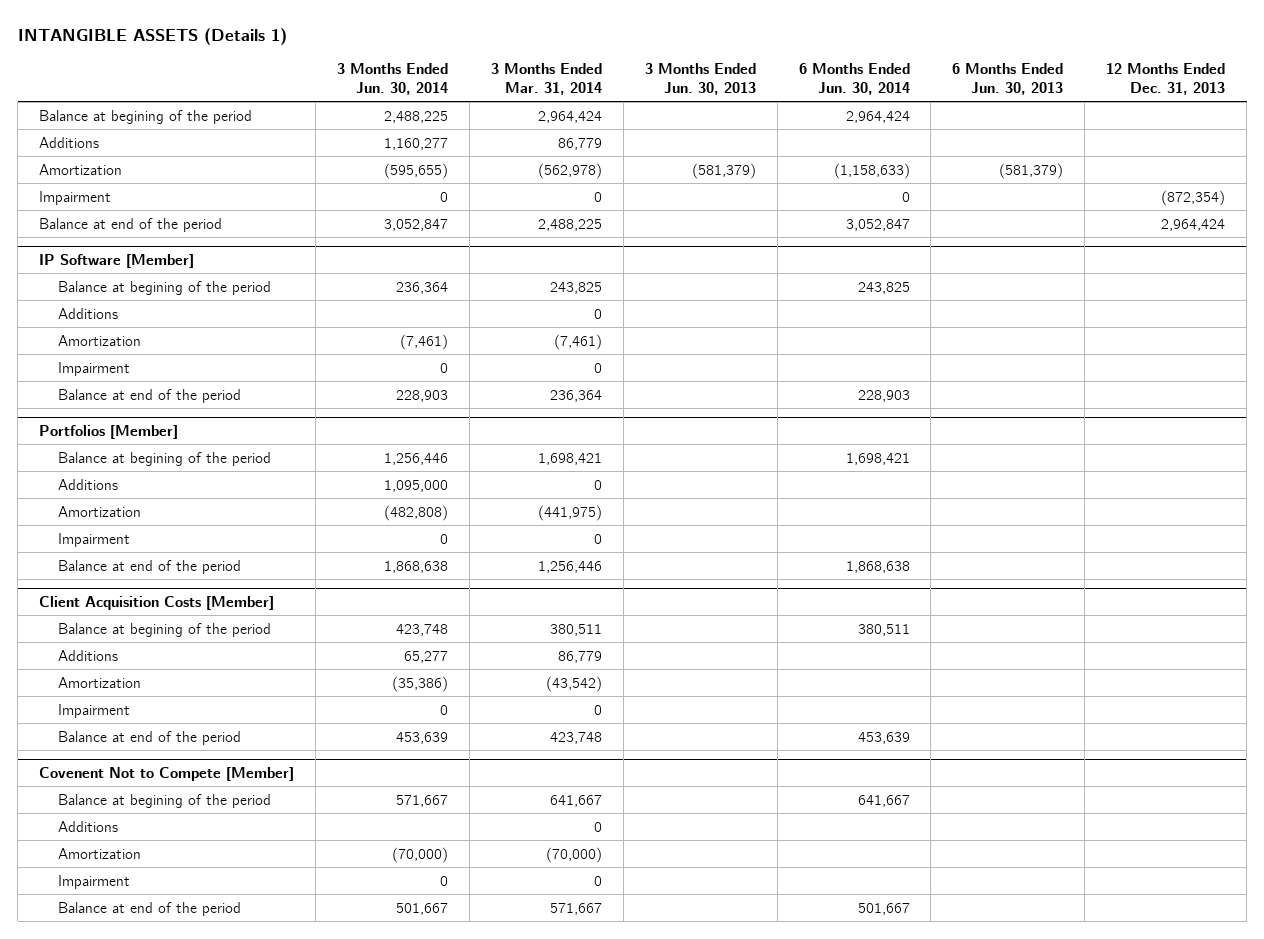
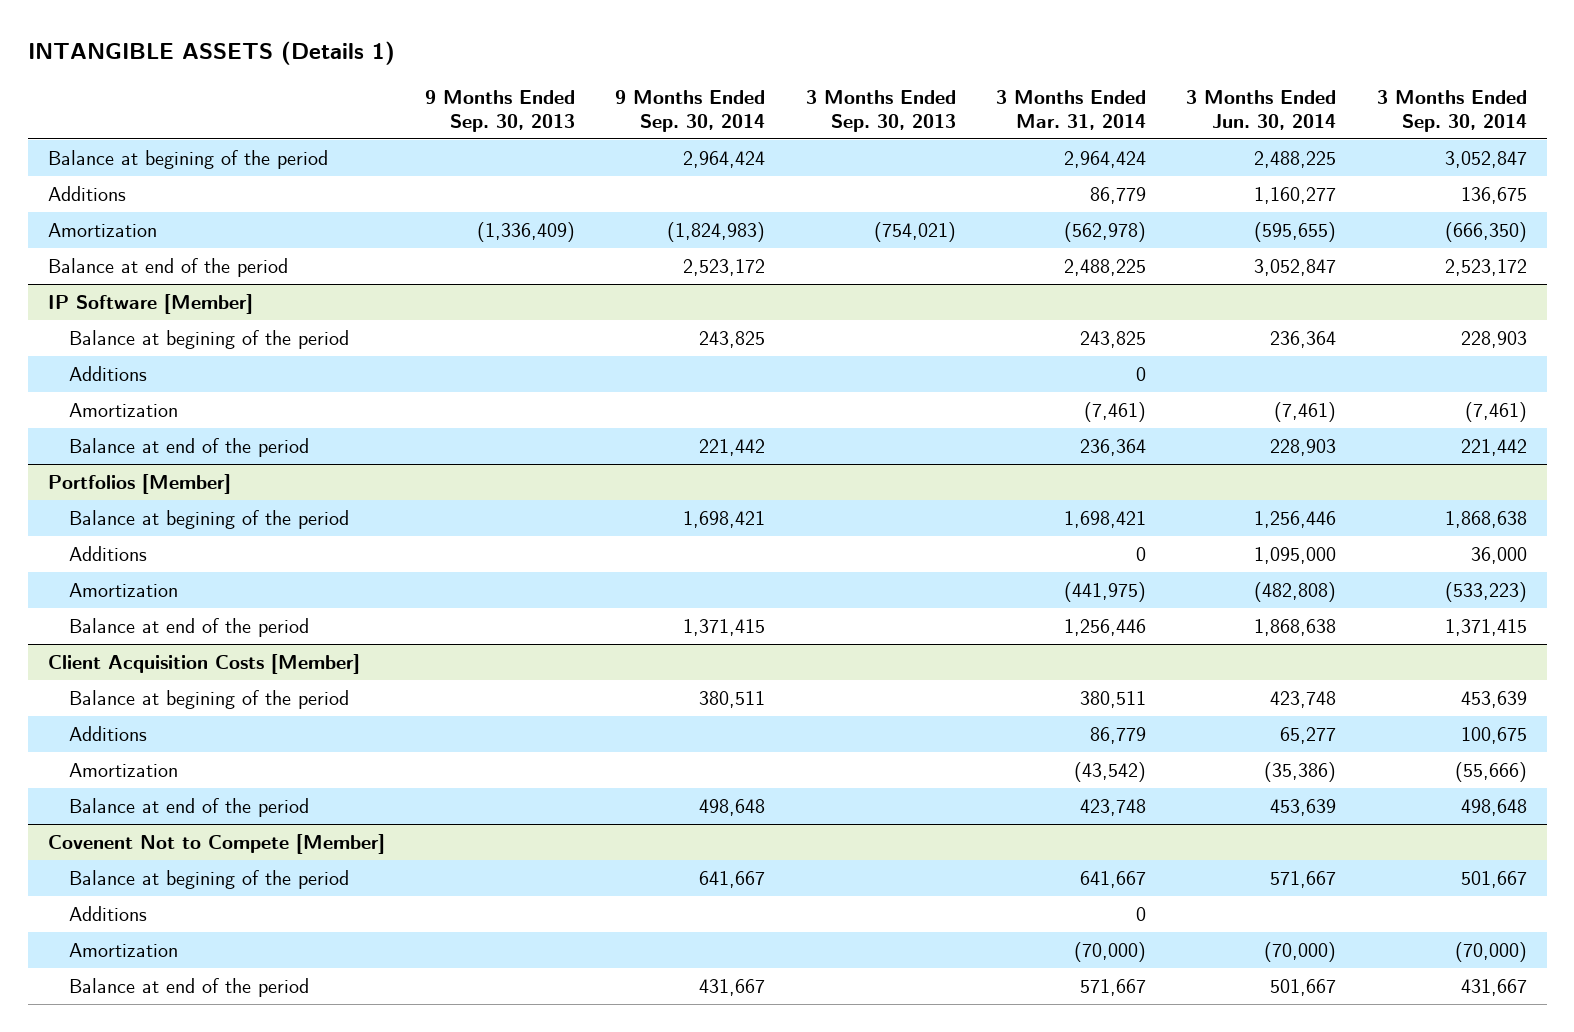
[644,63,756,95] 3 Months Ended Jun. 30, 2013 -> none
[798,63,910,95] 6 Months Ended Jun. 30, 2014 -> none
[952,63,1064,95] 6 Months Ended Jun. 30, 2013 -> none
[1106,63,1226,95] 12 Months Ended Dec. 31, 2013 -> none
none -> [425,90,576,132] 9 Months Ended Sep. 30, 2013
none -> [615,90,766,132] 9 Months Ended Sep. 30, 2014
none -> [805,90,956,132] 3 Months Ended Sep. 30, 2013
none -> [1376,90,1527,132] 3 Months Ended Sep. 30, 2014
[39,190,112,205] Impairment -> none
[58,361,131,376] Impairment -> none
[58,532,131,547] Impairment -> none
[58,703,131,718] Impairment -> none
[58,874,131,889] Impairment -> none

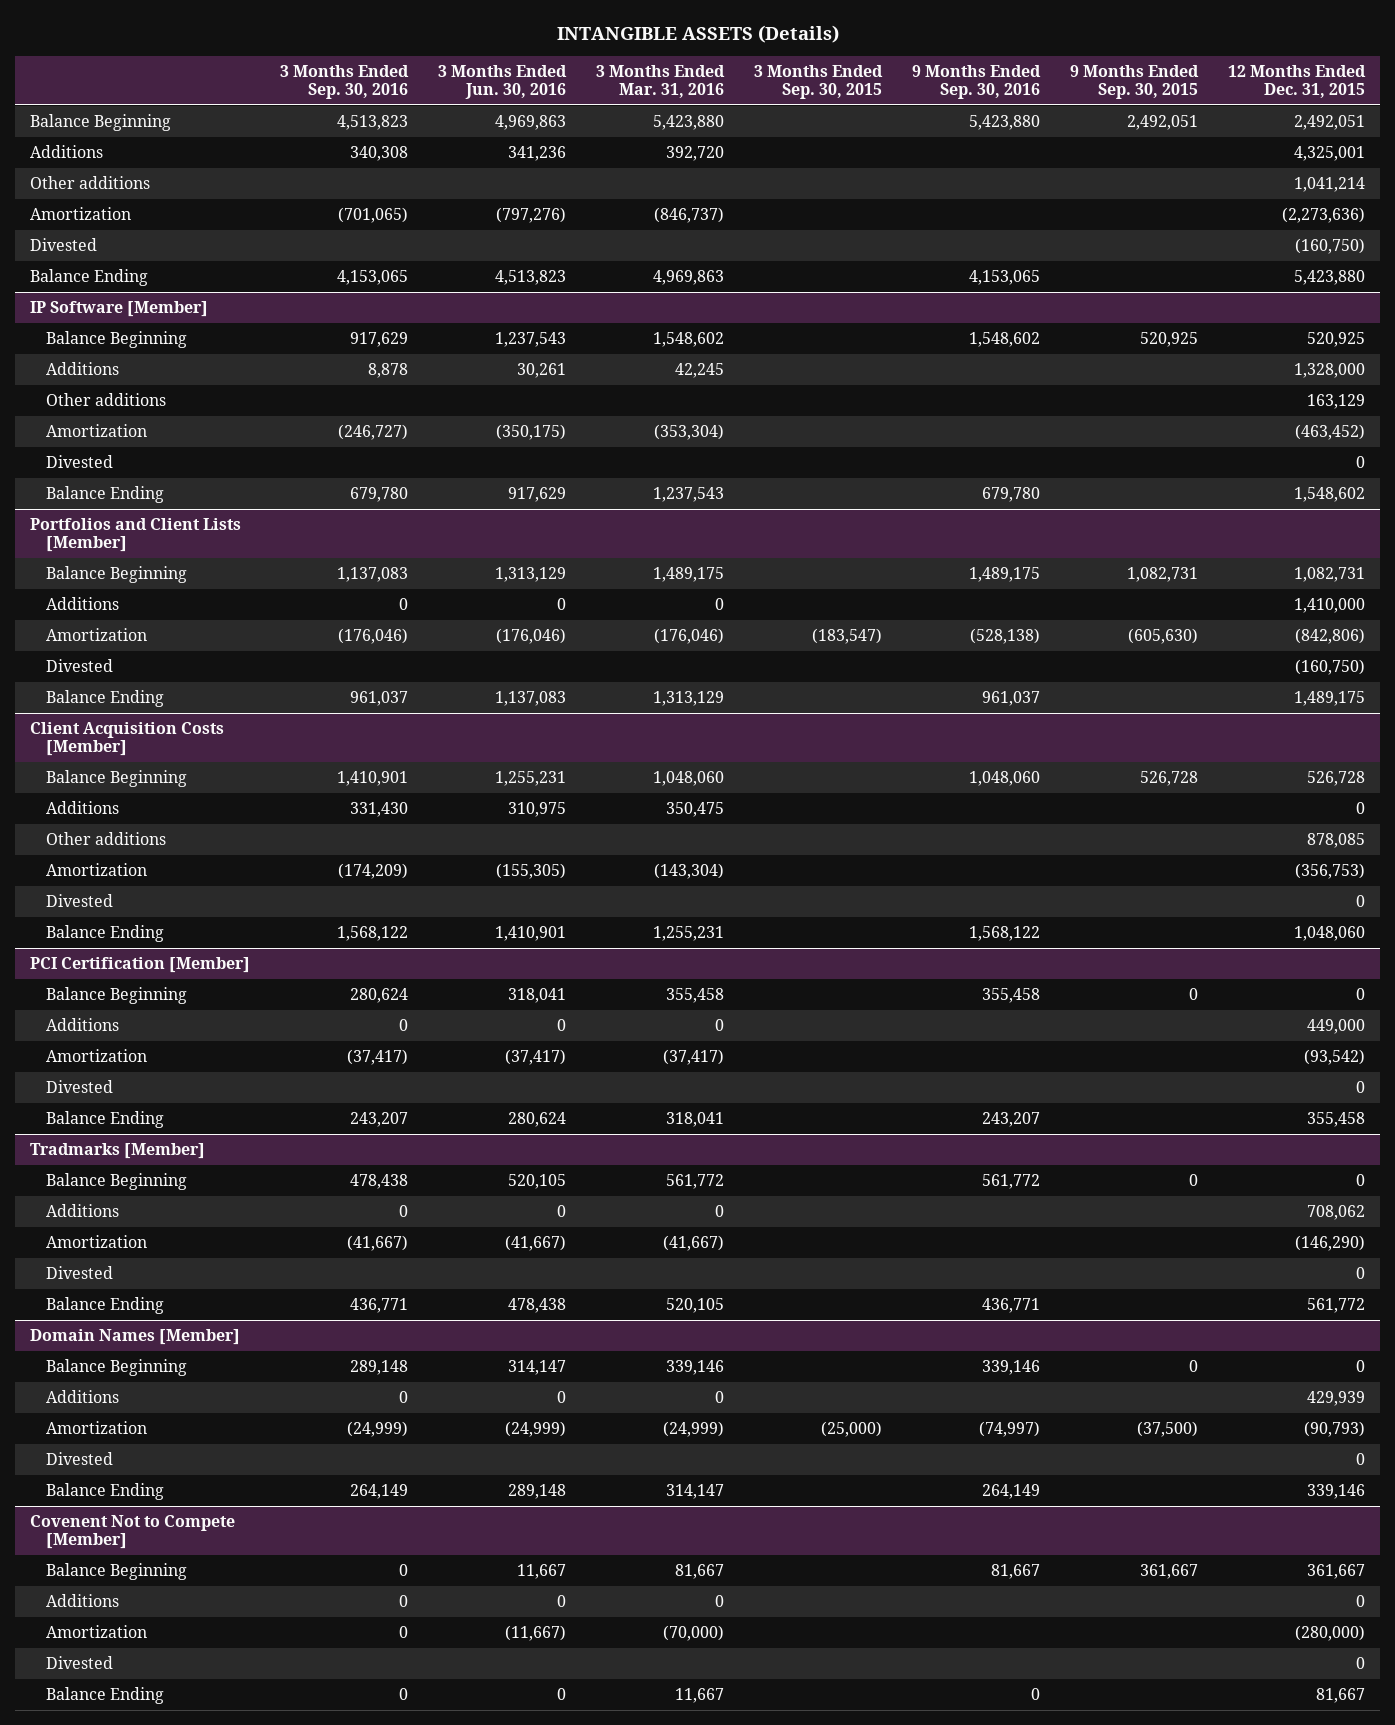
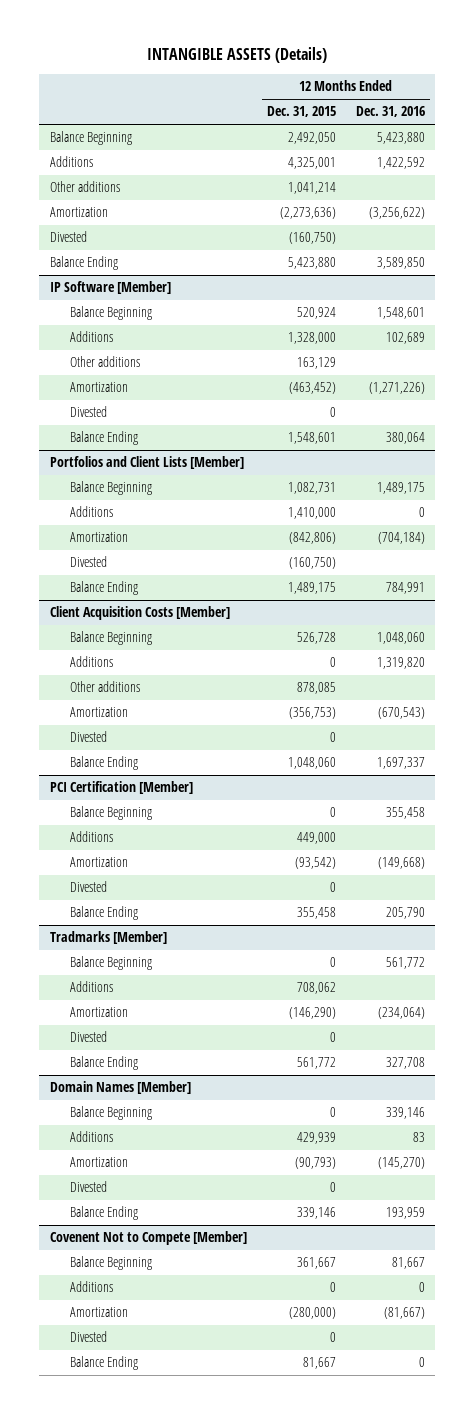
[280,65,410,100] 3 Months Ended Sep. 30, 2016 -> none
[438,65,568,100] 3 Months Ended Jun. 30, 2016 -> none
[596,65,726,99] 3 Months Ended Mar. 31, 2016 -> none
[754,65,884,100] 3 Months Ended Sep. 30, 2015 -> none
[912,65,1042,100] 9 Months Ended Sep. 30, 2016 -> none
[1069,65,1199,100] 9 Months Ended Sep. 30, 2015 -> none
none -> [355,106,425,118] Dec. 31, 2016
[1293,115,1365,131] 2,492,051 -> [287,132,336,145] 2,492,050
[1306,332,1365,348] 520,925 -> [296,307,336,320] 520,924
[1293,487,1365,503] 1,548,602 -> [287,432,336,445] 1,548,601

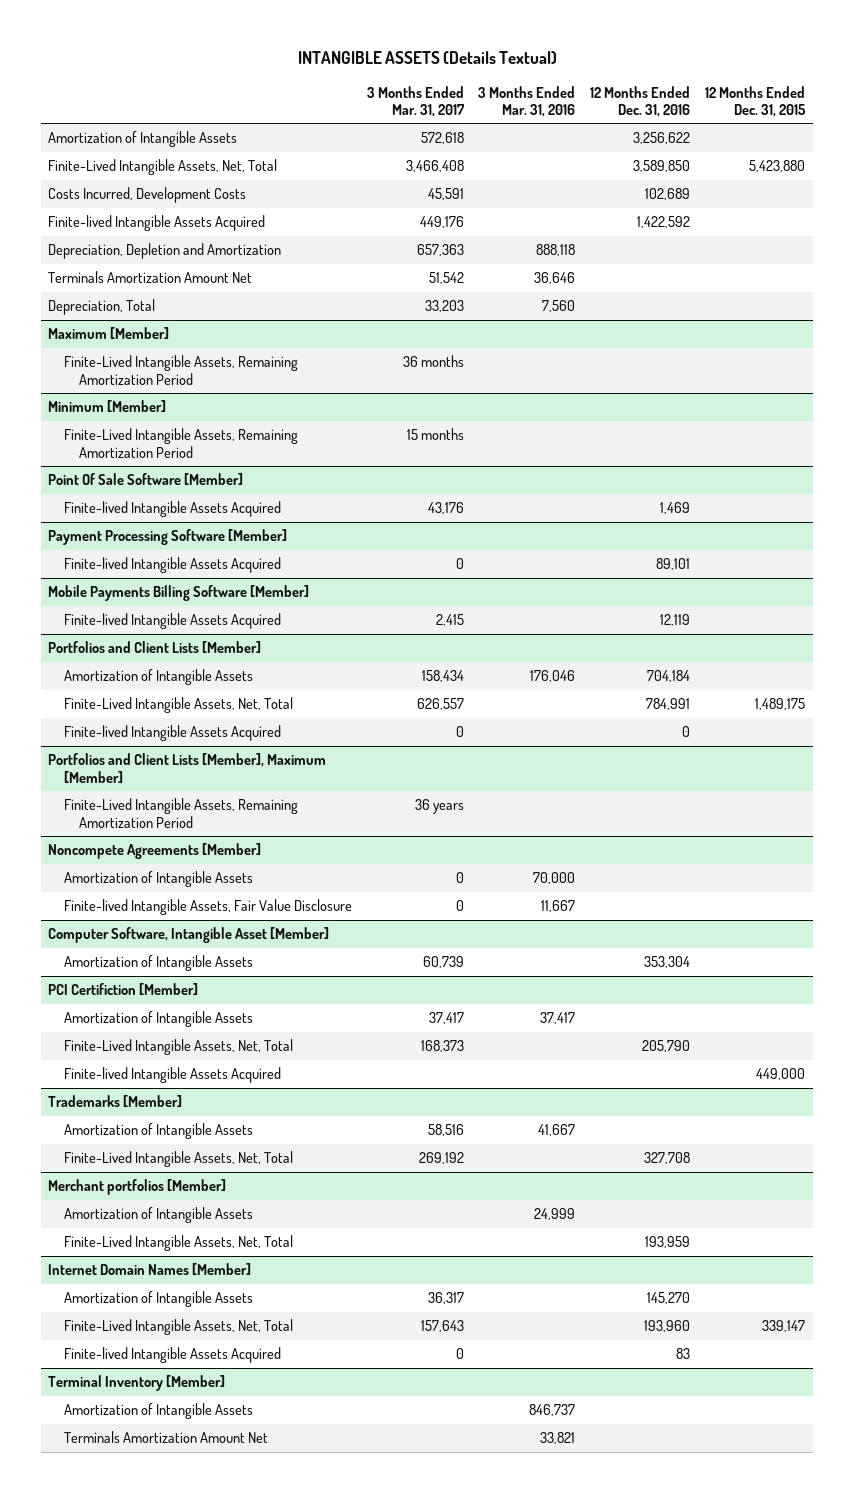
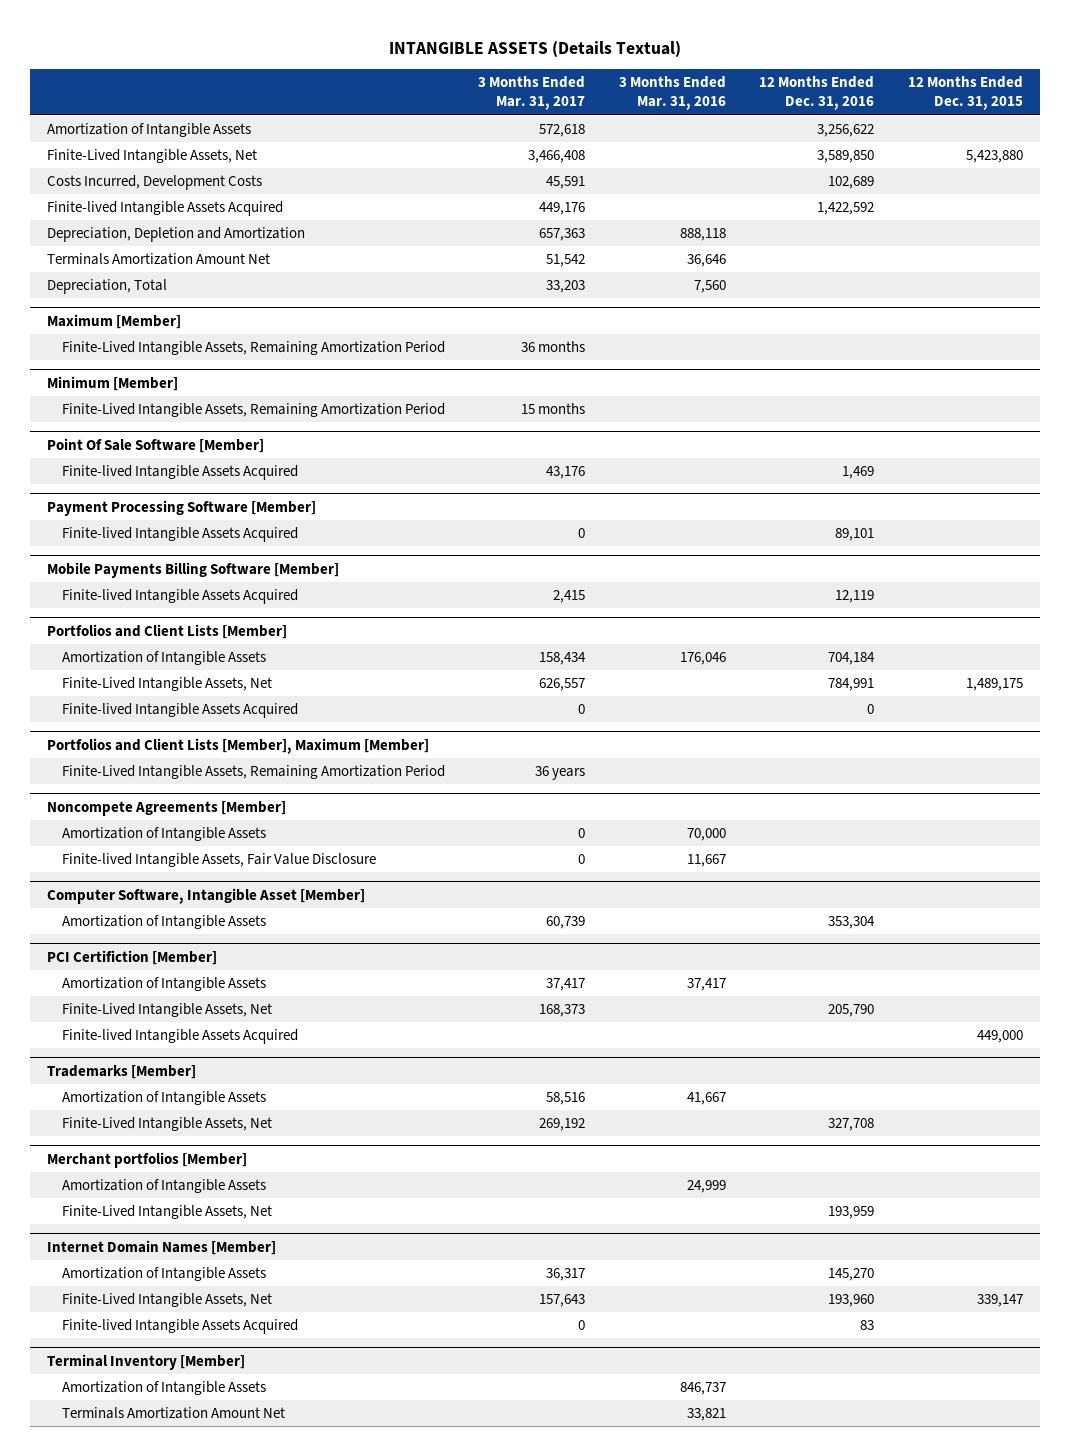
[48,159,278,176] Finite-Lived Intangible Assets, Net, Total -> [46,149,257,164] Finite-Lived Intangible Assets, Net
[63,697,293,714] Finite-Lived Intangible Assets, Net, Total -> [61,677,272,692] Finite-Lived Intangible Assets, Net
[63,1039,293,1056] Finite-Lived Intangible Assets, Net, Total -> [61,1003,272,1018] Finite-Lived Intangible Assets, Net
[63,1151,293,1168] Finite-Lived Intangible Assets, Net, Total -> [61,1117,272,1132] Finite-Lived Intangible Assets, Net
[63,1235,293,1252] Finite-Lived Intangible Assets, Net, Total -> [61,1205,272,1220] Finite-Lived Intangible Assets, Net
[63,1319,293,1336] Finite-Lived Intangible Assets, Net, Total -> [61,1293,272,1308] Finite-Lived Intangible Assets, Net

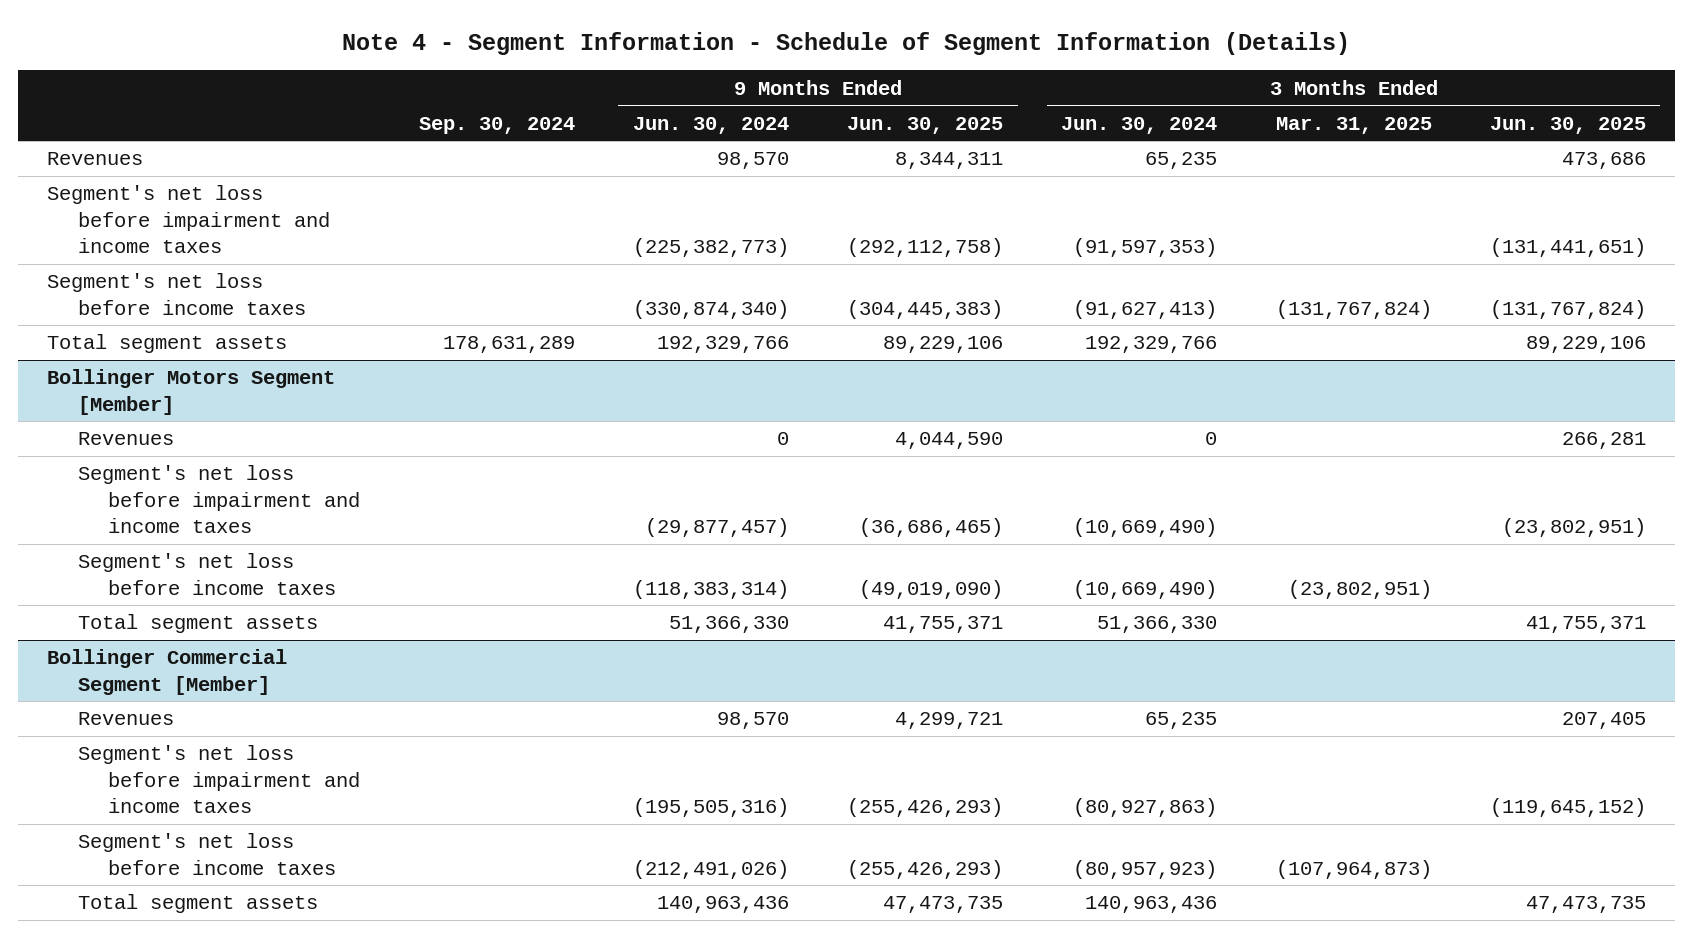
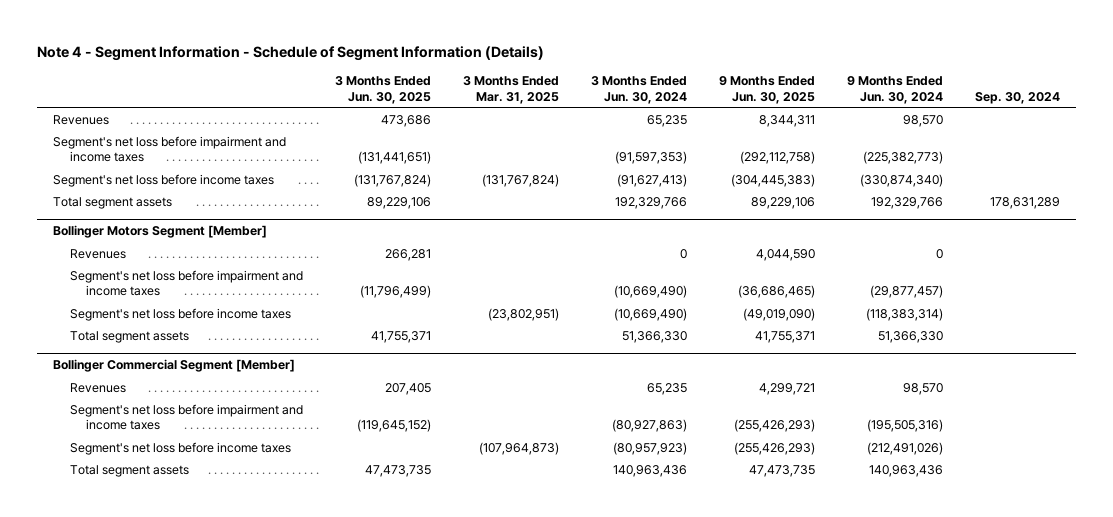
[1501,518,1646,538] (23,802,951) -> [359,285,431,299] (11,796,499)

